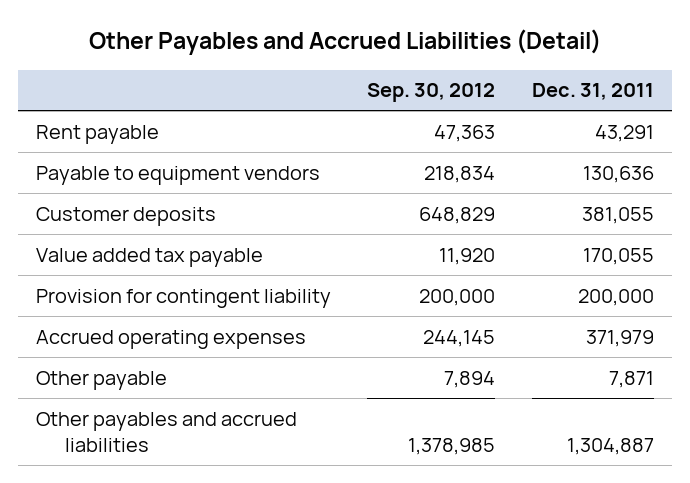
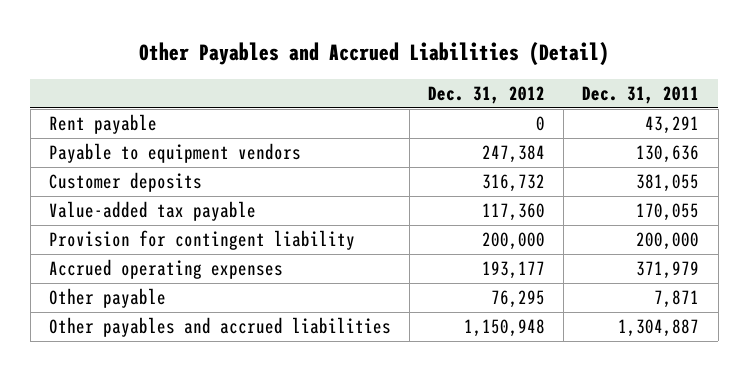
[367,83,496,103] Sep. 30, 2012 -> none
none -> [428,85,546,104] Dec. 31, 2012
[36,247,264,267] Value added tax payable -> [48,201,256,222] Value-added tax payable

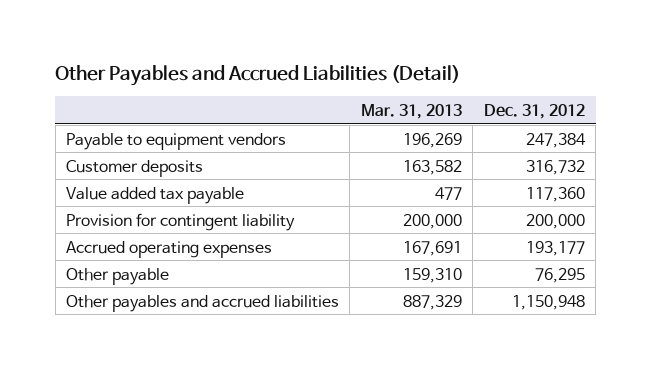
[582,85,700,104] Dec. 31, 2011 -> none
none -> [360,103,462,119] Mar. 31, 2013
[48,114,157,135] Rent payable -> none
[48,201,256,222] Value-added tax payable -> [66,186,245,204] Value added tax payable

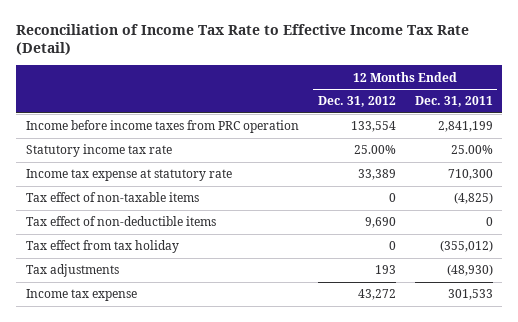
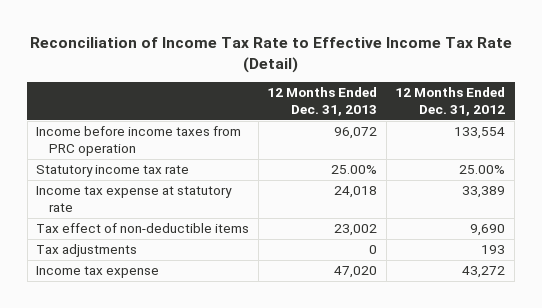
[414,96,493,108] Dec. 31, 2011 -> none
none -> [267,87,378,117] 12 Months Ended Dec. 31, 2013
[25,192,199,203] Tax effect of non-taxable items -> none
[25,240,179,254] Tax effect from tax holiday -> none

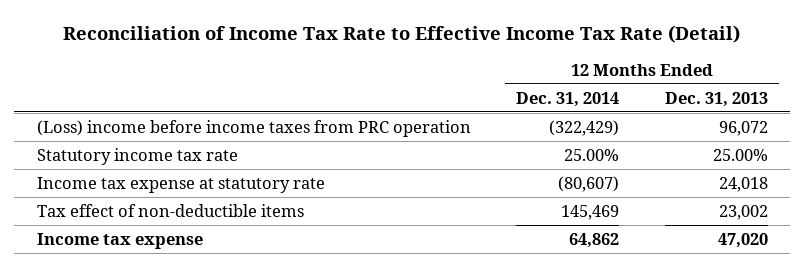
[395,87,506,117] 12 Months Ended Dec. 31, 2012 -> none
none -> [516,91,620,107] Dec. 31, 2014
[36,126,242,157] Income before income taxes from PRC operation -> [37,119,472,137] (Loss) income before income taxes from PRC operation
[36,244,138,258] Tax adjustments -> none

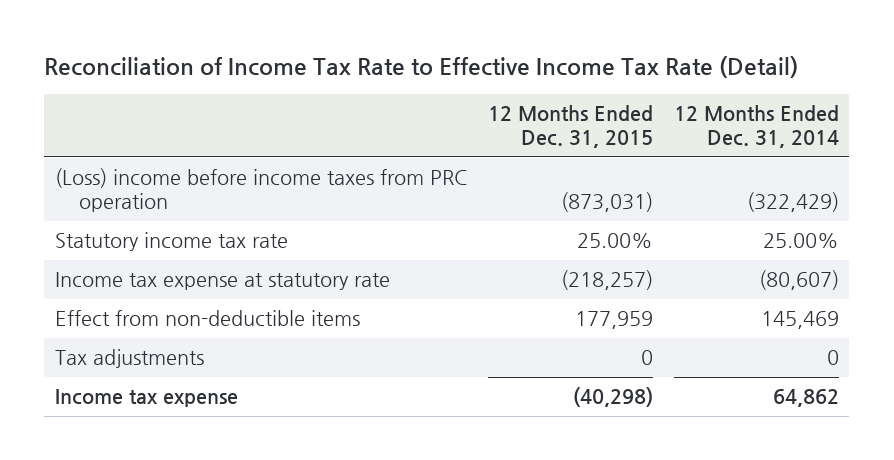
[664,91,768,107] Dec. 31, 2013 -> none
none -> [487,104,653,149] 12 Months Ended Dec. 31, 2015
[37,203,305,217] Tax effect of non-deductible items -> [54,310,360,327] Effect from non-deductible items
none -> [54,349,204,369] Tax adjustments

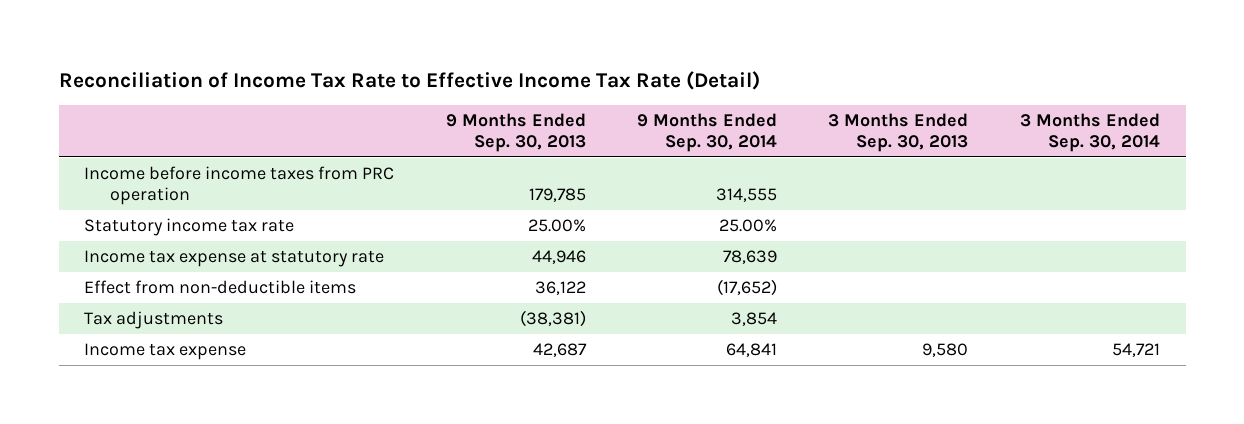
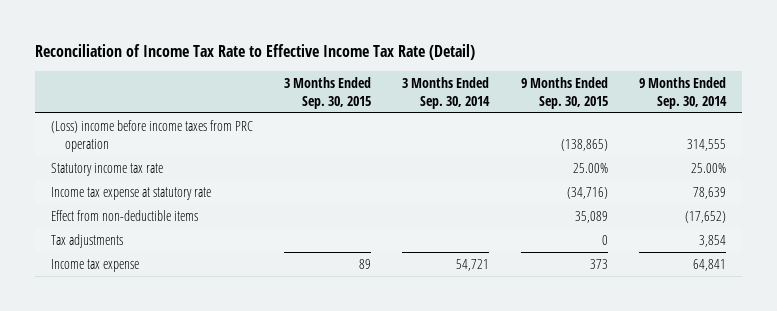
[445,113,586,153] 9 Months Ended Sep. 30, 2013 -> none
[828,113,969,153] 3 Months Ended Sep. 30, 2013 -> none
none -> [284,77,372,109] 3 Months Ended Sep. 30, 2015
none -> [520,77,608,109] 9 Months Ended Sep. 30, 2015
[84,166,395,206] Income before income taxes from PRC operation -> [51,119,254,152] (Loss) income before income taxes from PRC operation

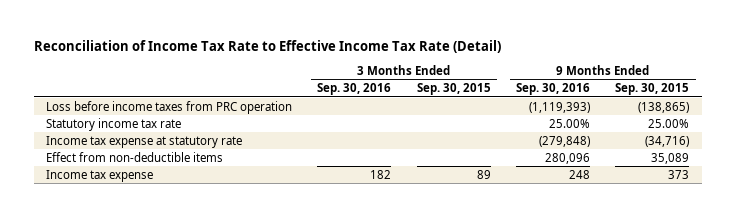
[402,77,491,109] 3 Months Ended Sep. 30, 2014 -> none
[638,77,727,109] 9 Months Ended Sep. 30, 2014 -> none
none -> [317,83,392,96] Sep. 30, 2016
none -> [515,83,590,96] Sep. 30, 2016
[51,119,254,152] (Loss) income before income taxes from PRC operation -> [46,100,293,114] Loss before income taxes from PRC operation
[51,233,124,248] Tax adjustments -> none

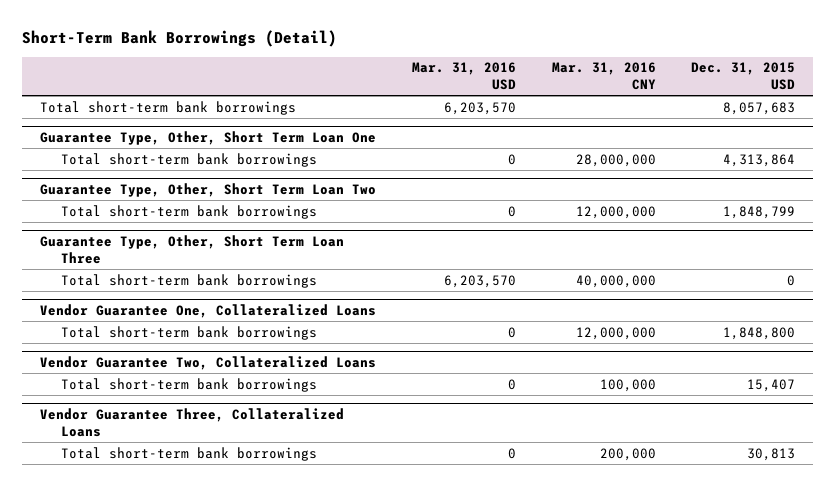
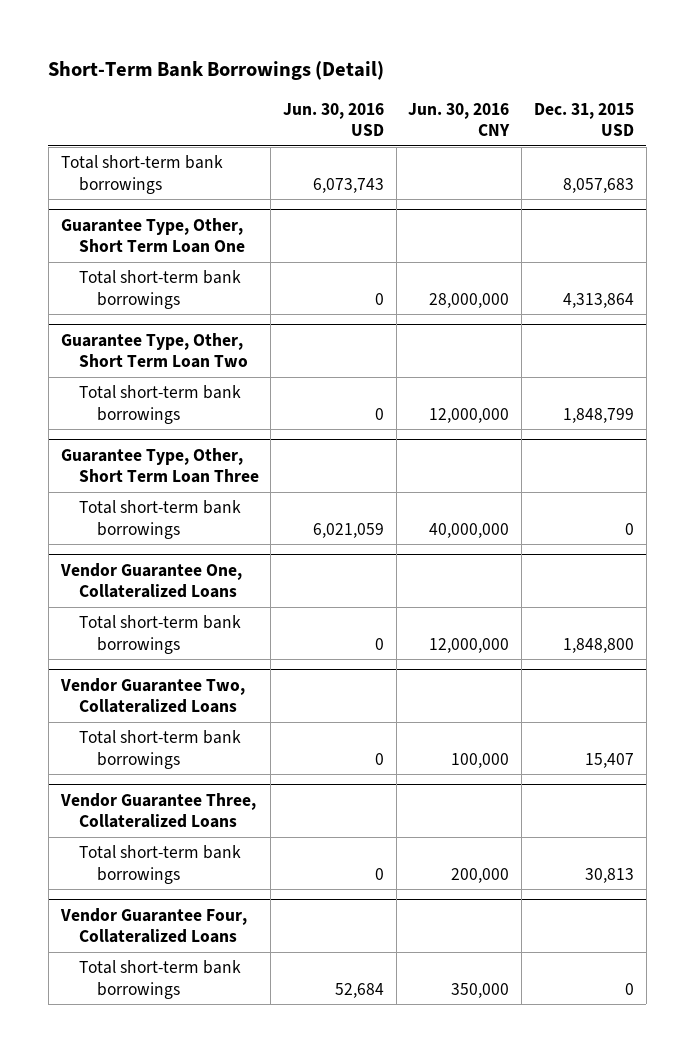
[411,62,516,91] Mar. 31, 2016 USD -> none
[551,62,656,91] Mar. 31, 2016 CNY -> none
none -> [283,102,385,136] Jun. 30, 2016 USD
none -> [408,102,511,136] Jun. 30, 2016 CNY
none -> [59,908,247,944] Vendor Guarantee Four, Collateralized Loans
none -> [78,960,241,999] Total short-term bank borrowings

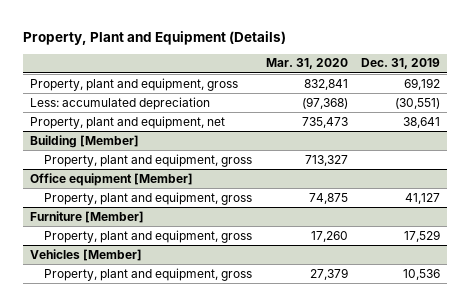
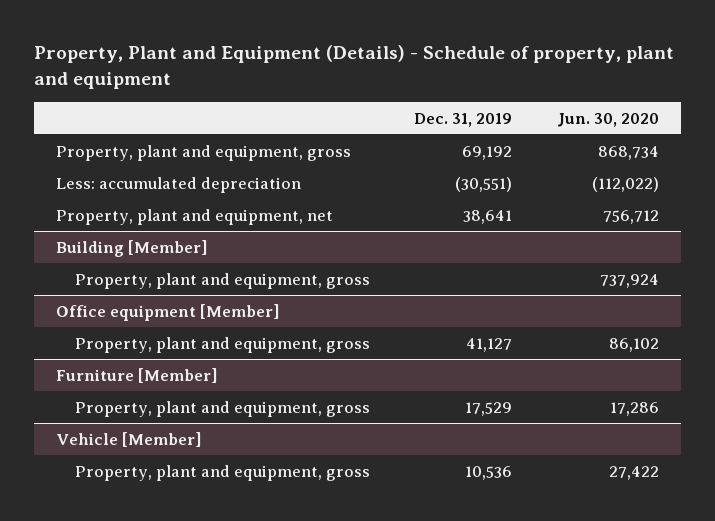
[23,30,287,45] Property, Plant and Equipment (Details) -> [33,45,674,90] Property, Plant and Equipment (Details) - Schedule of property, plant and equipment
[265,58,348,70] Mar. 31, 2020 -> none
none -> [556,112,659,127] Jun. 30, 2020
[30,248,143,261] Vehicles [Member] -> [55,431,202,447] Vehicle [Member]

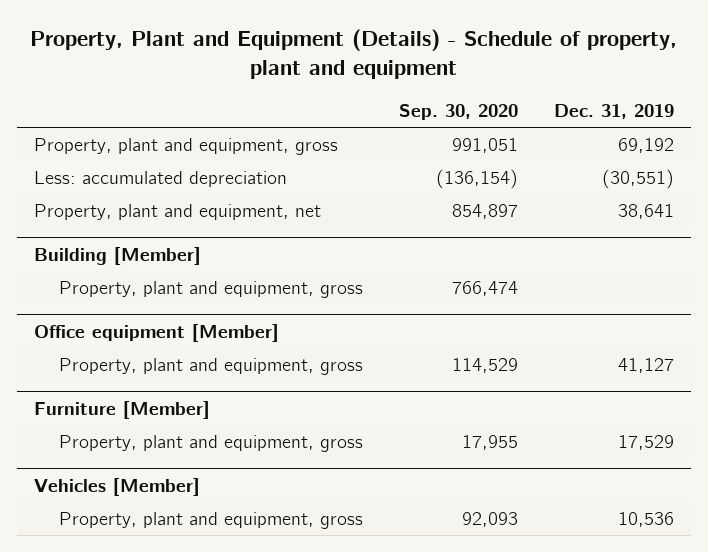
[556,112,659,127] Jun. 30, 2020 -> none
none -> [399,103,519,120] Sep. 30, 2020
[55,431,202,447] Vehicle [Member] -> [34,477,201,496] Vehicles [Member]

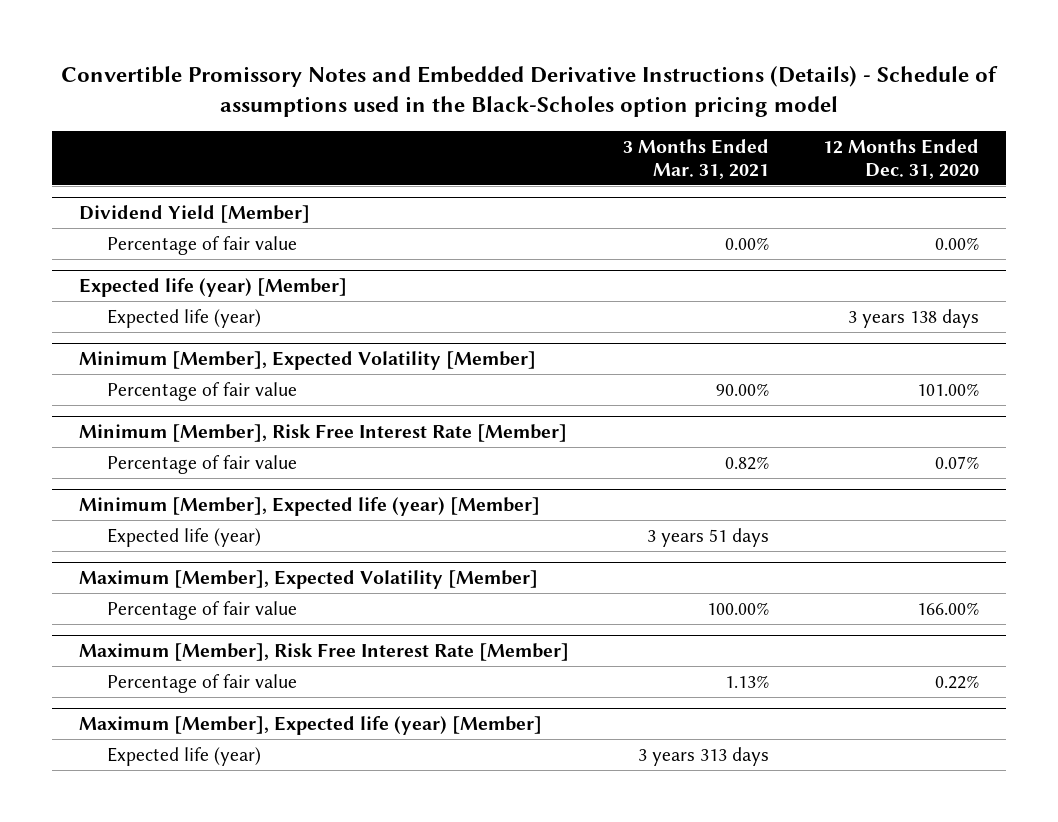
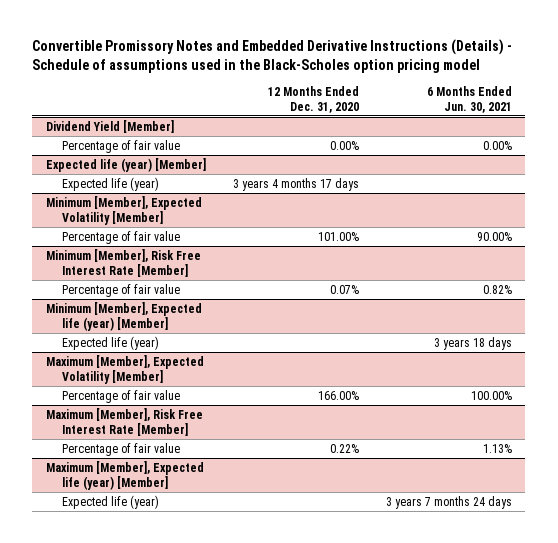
[622,138,769,179] 3 Months Ended Mar. 31, 2021 -> none
none -> [426,85,512,113] 6 Months Ended Jun. 30, 2021
[848,308,980,328] 3 years 138 days -> [232,177,359,191] 3 years 4 months 17 days

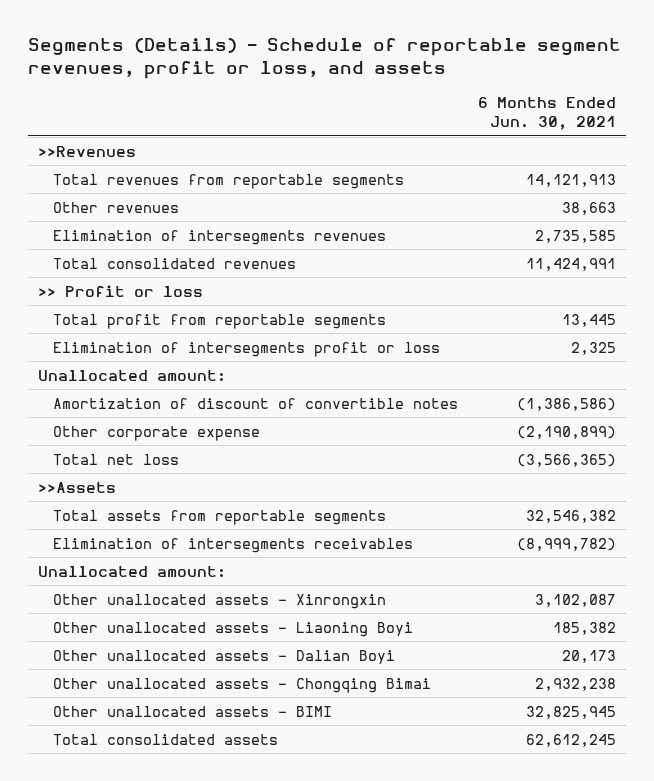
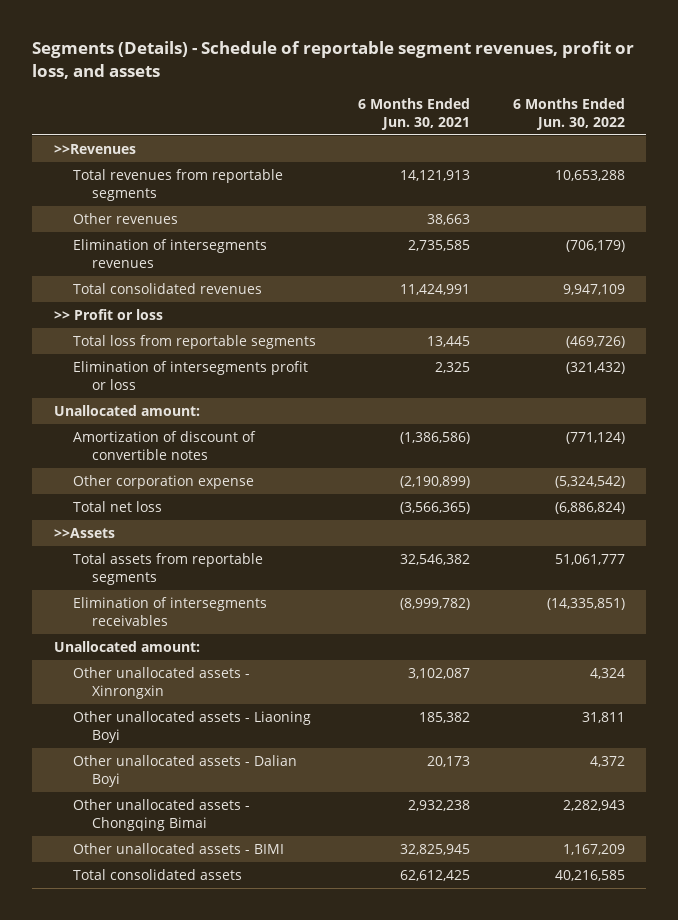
none -> [512,97,625,130] 6 Months Ended Jun. 30, 2022
[53,313,387,329] Total profit from reportable segments -> [72,335,316,350] Total loss from reportable segments
[53,425,261,441] Other corporate expense -> [72,475,254,490] Other corporation expense
[525,733,616,747] 62,612,245 -> [400,870,471,882] 62,612,425

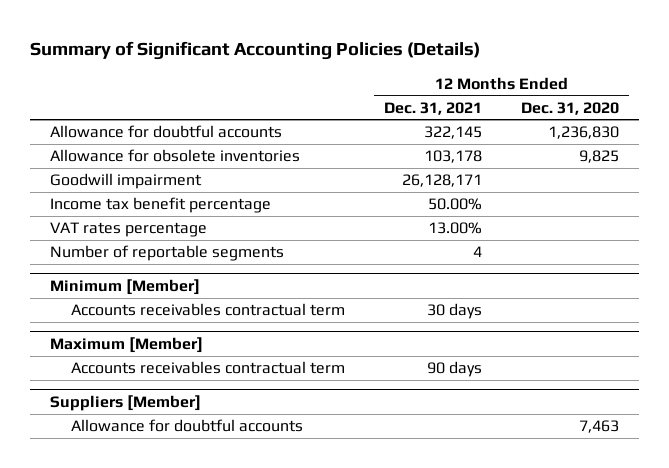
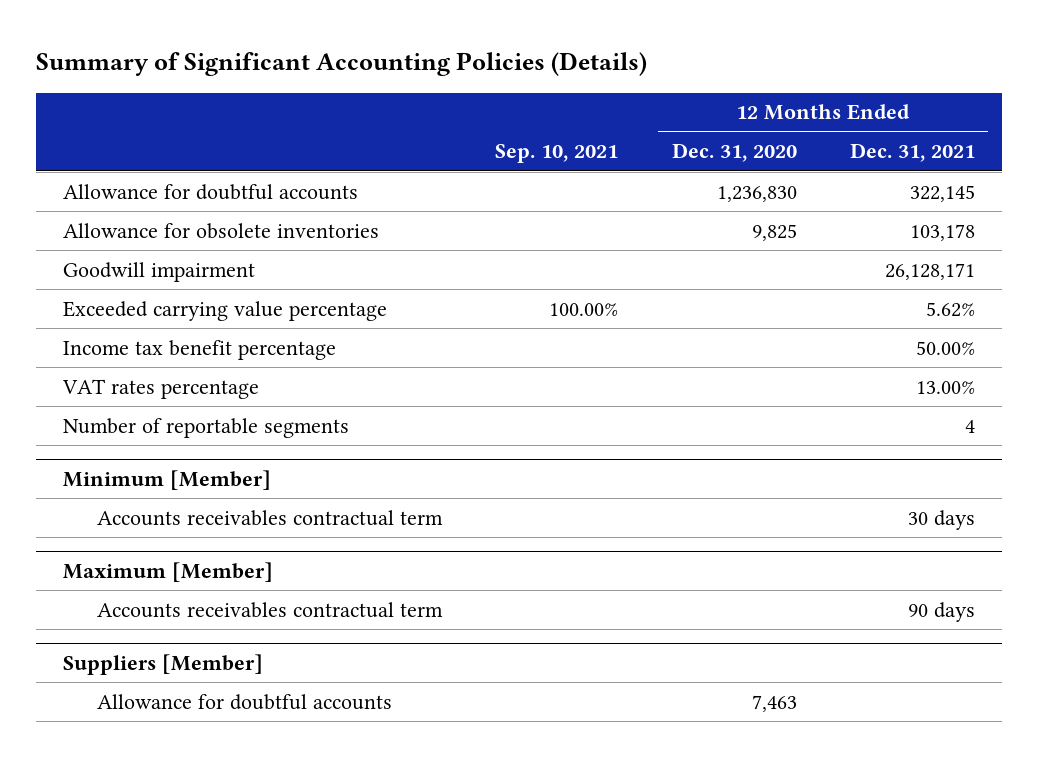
none -> [495,144,619,164] Sep. 10, 2021
none -> [62,300,387,321] Exceeded carrying value percentage

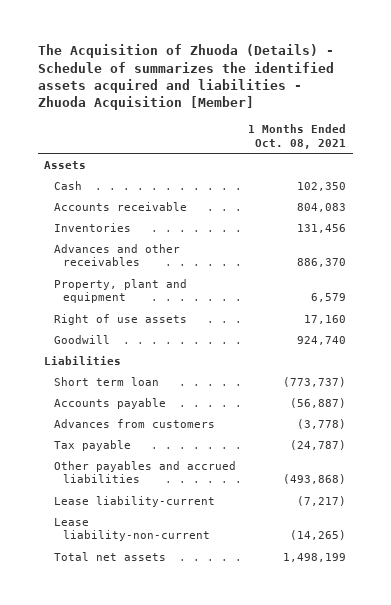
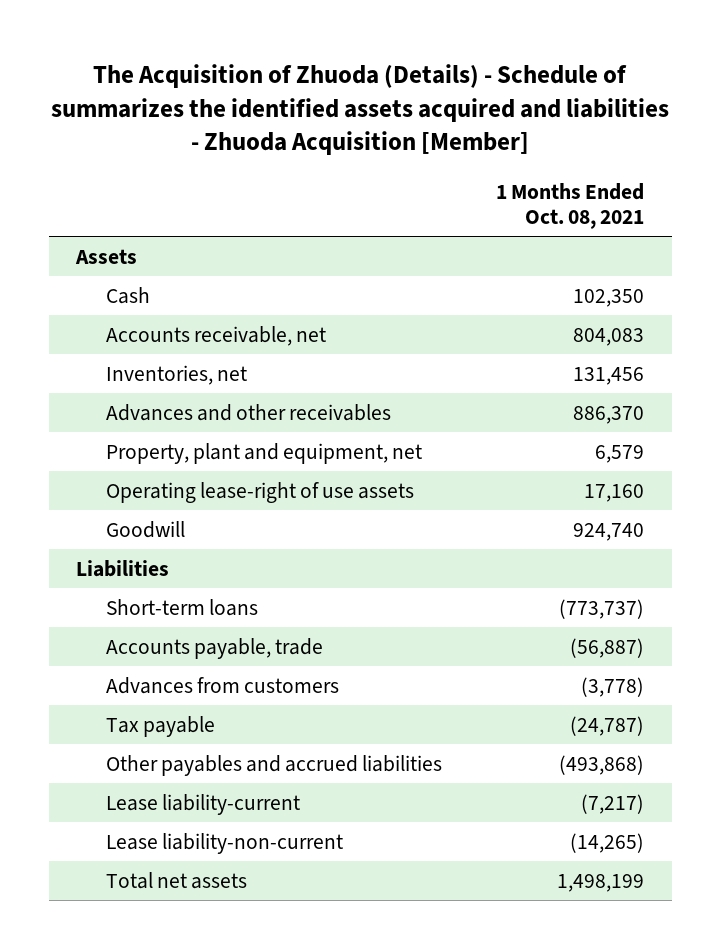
[53,201,187,211] Accounts receivable -> [106,325,327,346] Accounts receivable, net
[53,222,131,232] Inventories -> [106,364,248,385] Inventories, net
[53,278,187,304] Property, plant and equipment -> [106,442,423,464] Property, plant and equipment, net
[53,313,187,325] Right of use assets -> [106,481,415,503] Operating lease-right of use assets
[53,376,159,386] Short term loan -> [106,598,259,616] Short-term loans
[53,397,166,409] Accounts payable -> [106,637,324,659] Accounts payable, trade

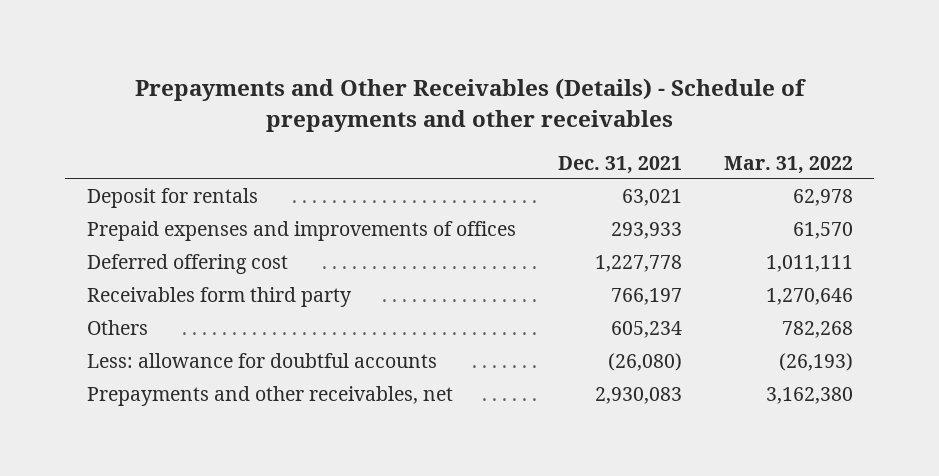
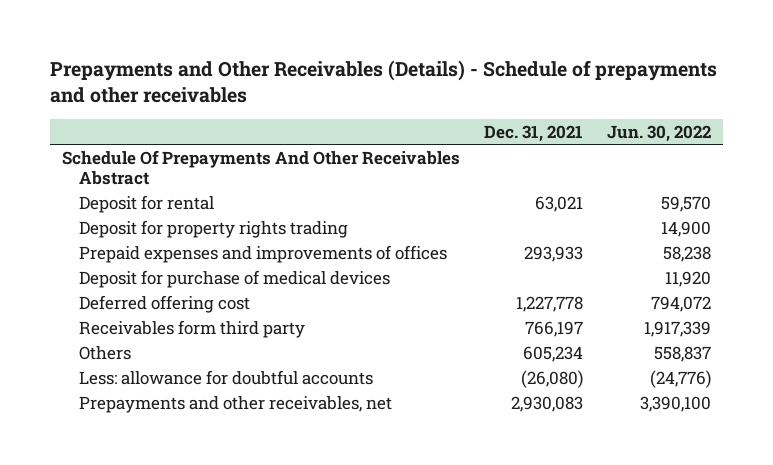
[723,155,853,174] Mar. 31, 2022 -> none
none -> [606,124,711,142] Jun. 30, 2022
none -> [61,149,460,185] Schedule Of Prepayments And Other Receivables Abstract
[86,188,258,209] Deposit for rentals -> [79,194,215,213] Deposit for rental
none -> [79,219,349,238] Deposit for property rights trading
none -> [79,269,391,288] Deposit for purchase of medical devices

